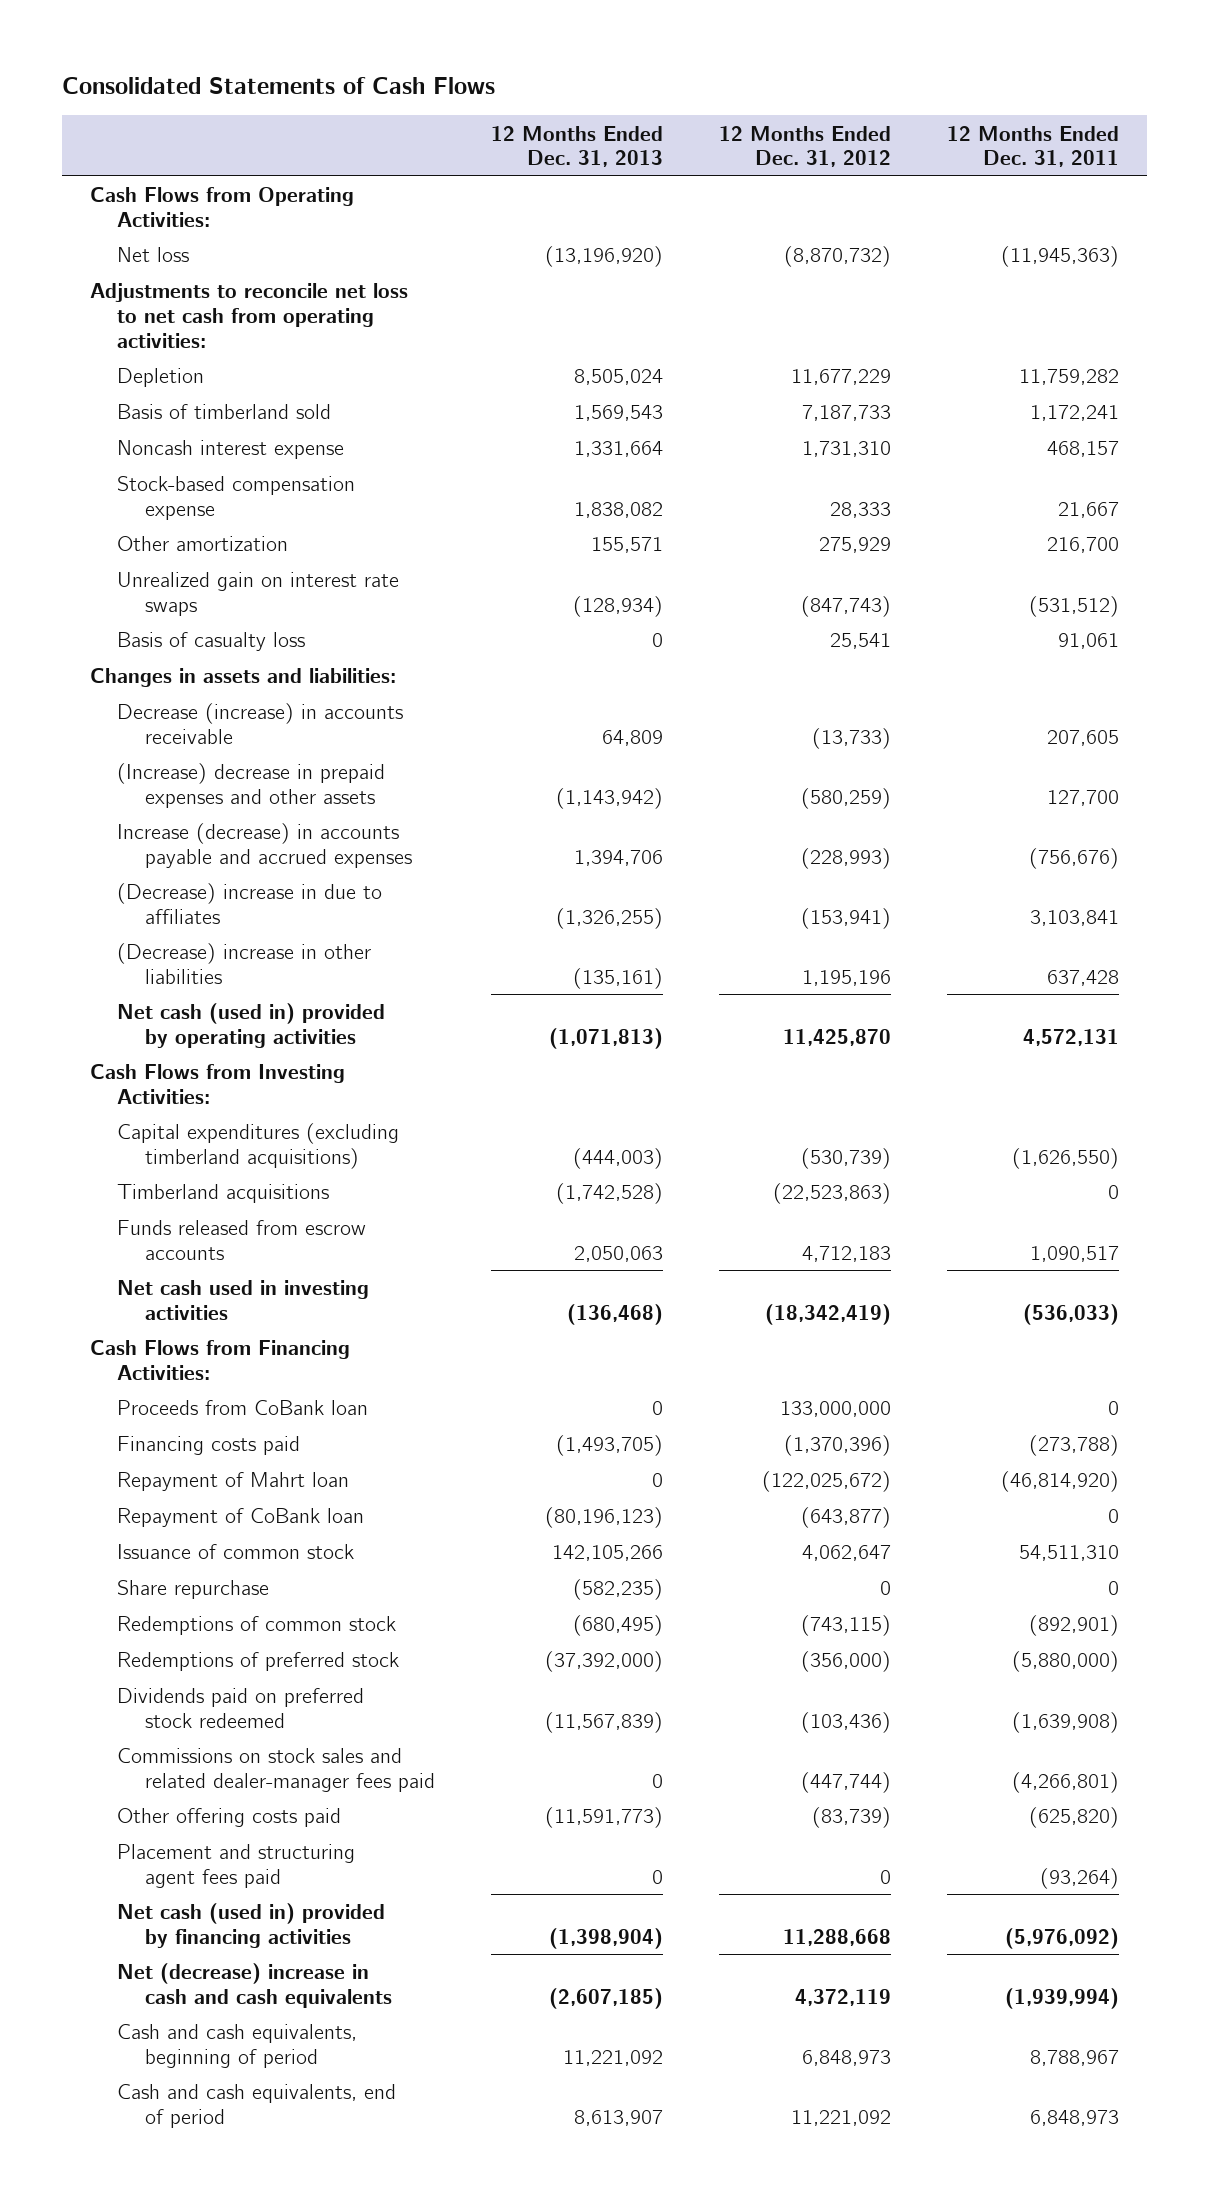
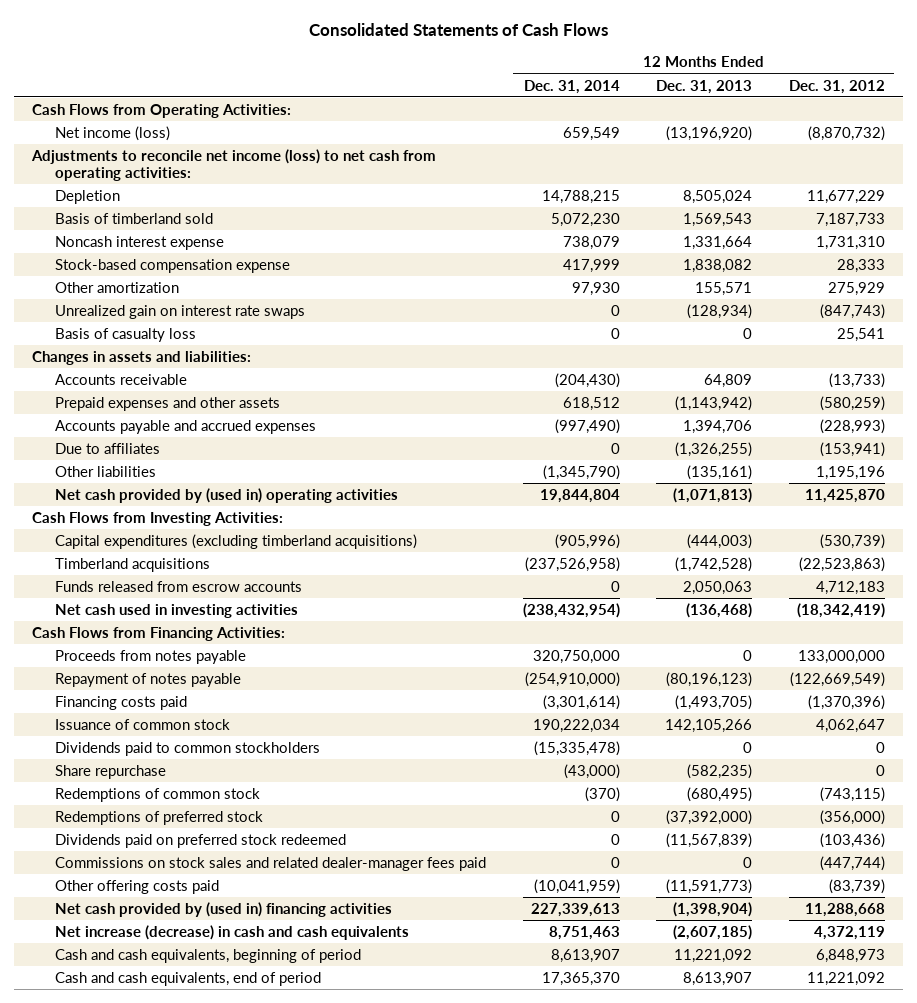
[946,125,1119,168] 12 Months Ended Dec. 31, 2011 -> none
none -> [523,79,620,94] Dec. 31, 2014
[117,247,190,263] Net loss -> [54,125,170,141] Net income (loss)
[89,283,408,348] Adjustments to reconcile net loss to net cash from operating activities: -> [31,148,437,181] Adjustments to reconcile net income (loss) to net cash from operating activities:
[117,703,404,744] Decrease (increase) in accounts receivable -> [54,373,187,385] Accounts receivable
[117,763,386,808] (Increase) decrease in prepaid expenses and other assets -> [54,396,280,411] Prepaid expenses and other assets
[117,823,412,868] Increase (decrease) in accounts payable and accrued expenses -> [54,419,316,434] Accounts payable and accrued expenses
[117,883,383,924] (Decrease) increase in due to affiliates -> [54,442,160,454] Due to affiliates
[117,943,372,984] (Decrease) increase in other liabilities -> [54,465,156,477] Other liabilities
[117,1003,386,1048] Net cash (used in) provided by operating activities -> [54,487,398,503] Net cash provided by (used in) operating activities
[117,1400,369,1416] Proceeds from CoBank loan -> [54,649,246,664] Proceeds from notes payable
none -> [54,672,241,687] Repayment of notes payable
[117,1472,350,1492] Repayment of Mahrt loan -> none
[117,1508,365,1528] Repayment of CoBank loan -> none
none -> [54,741,320,756] Dividends paid to common stockholders
[117,1844,356,1888] Placement and structuring agent fees paid -> none
[117,1903,386,1948] Net cash (used in) provided by financing activities -> [54,901,392,917] Net cash provided by (used in) financing activities
[117,1963,392,2008] Net (decrease) increase in cash and cash equivalents -> [54,924,409,940] Net increase (decrease) in cash and cash equivalents

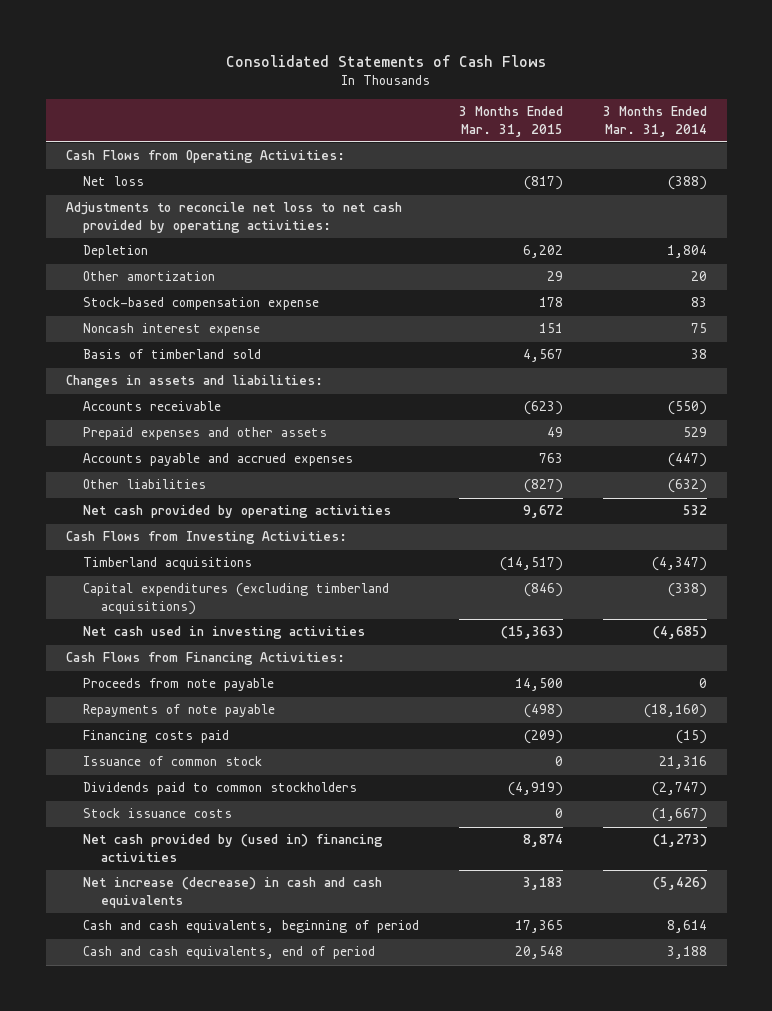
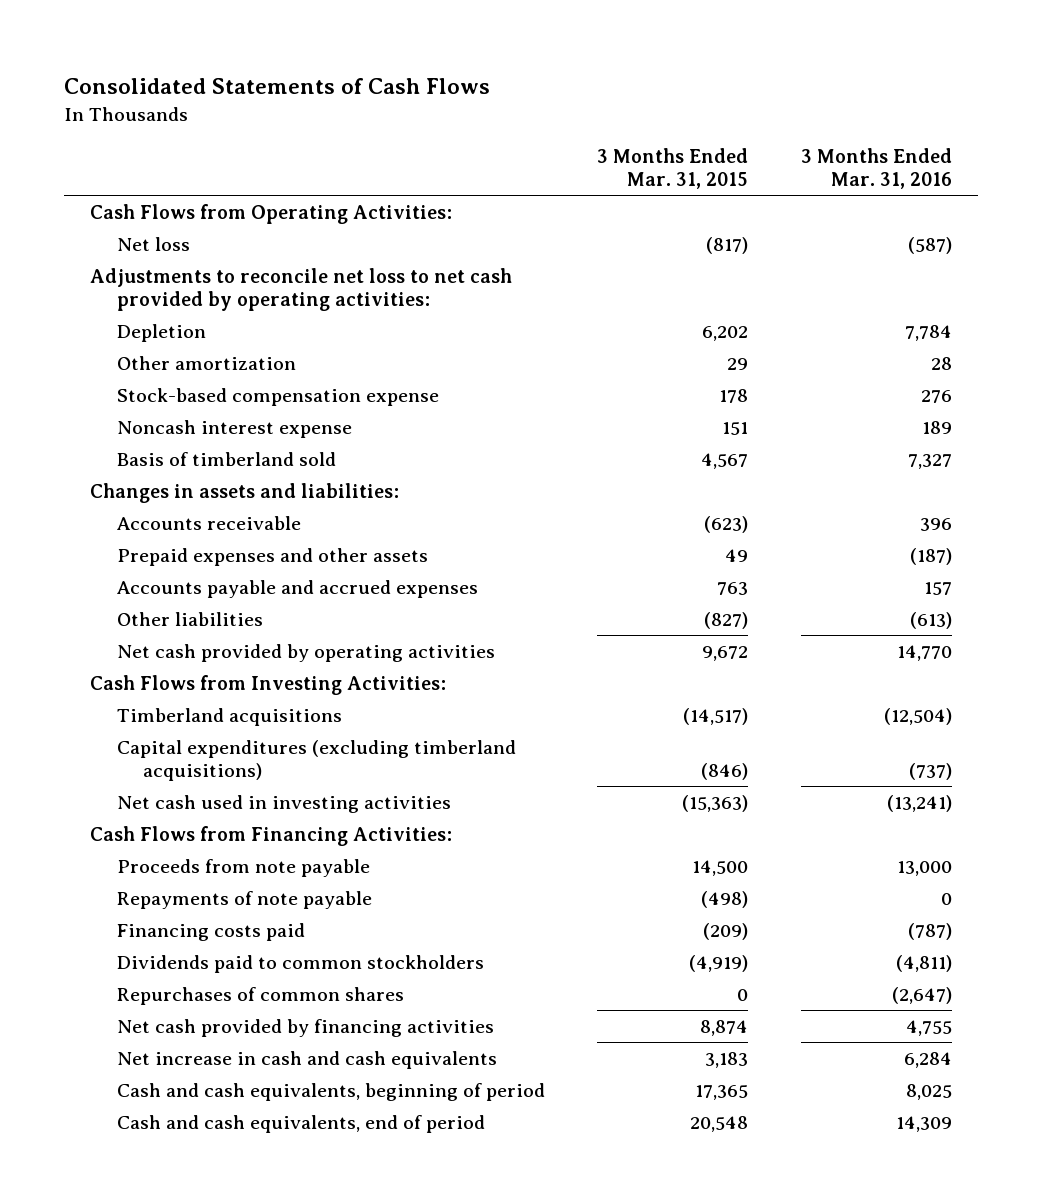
[602,106,707,137] 3 Months Ended Mar. 31, 2014 -> none
none -> [800,147,952,190] 3 Months Ended Mar. 31, 2016
[83,756,263,767] Issuance of common stock -> none
[83,808,233,819] Stock issuance costs -> none
none -> [116,986,404,1005] Repurchases of common shares
[83,834,384,862] Net cash provided by (used in) financing activities -> [116,1018,494,1037] Net cash provided by financing activities
[83,877,383,908] Net increase (decrease) in cash and cash equivalents -> [116,1050,497,1069] Net increase in cash and cash equivalents

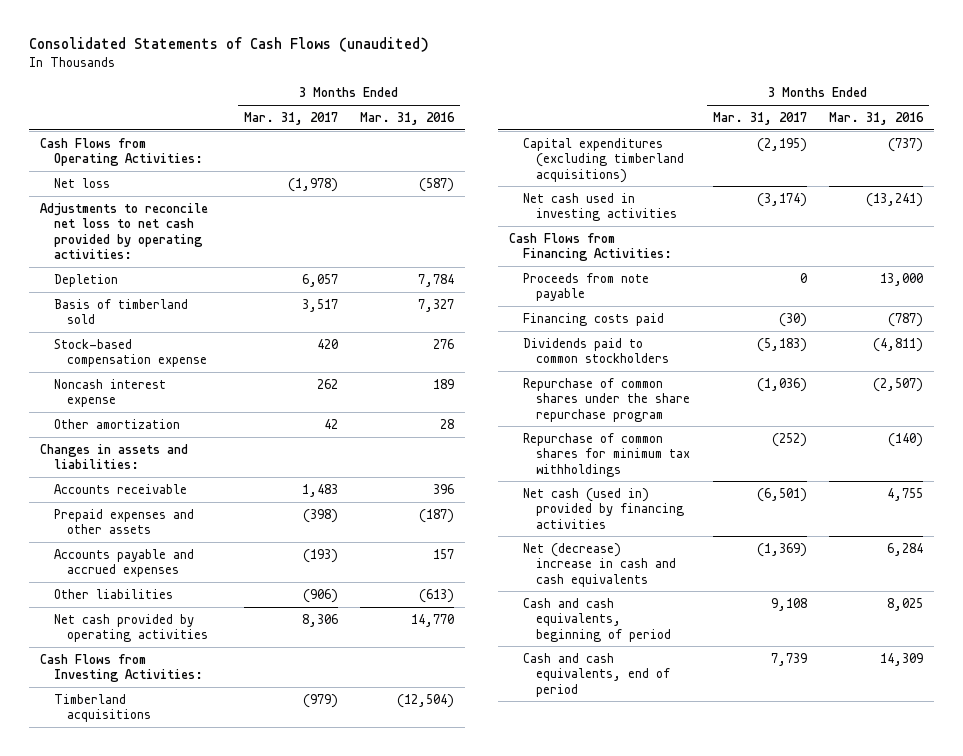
[63,78,490,95] Consolidated Statements of Cash Flows -> [28,37,429,53] Consolidated Statements of Cash Flows (unaudited)
[597,147,749,190] 3 Months Ended Mar. 31, 2015 -> none
none -> [243,112,338,126] Mar. 31, 2017
[116,451,336,466] Basis of timberland sold -> [53,298,188,325] Basis of timberland sold
[116,355,296,370] Other amortization -> [53,418,180,429] Other amortization
[116,890,372,909] Repayments of note payable -> none
[116,986,404,1005] Repurchases of common shares -> [522,377,691,422] Repurchase of common shares under the share repurchase program
[891,986,952,1004] (2,647) -> [873,377,924,392] (2,507)
none -> [522,432,691,477] Repurchase of common shares for minimum tax withholdings
[116,1018,494,1037] Net cash provided by financing activities -> [522,487,685,529] Net cash (used in) provided by financing activities
[116,1050,497,1069] Net increase in cash and cash equivalents -> [522,542,677,587] Net (decrease) increase in cash and cash equivalents

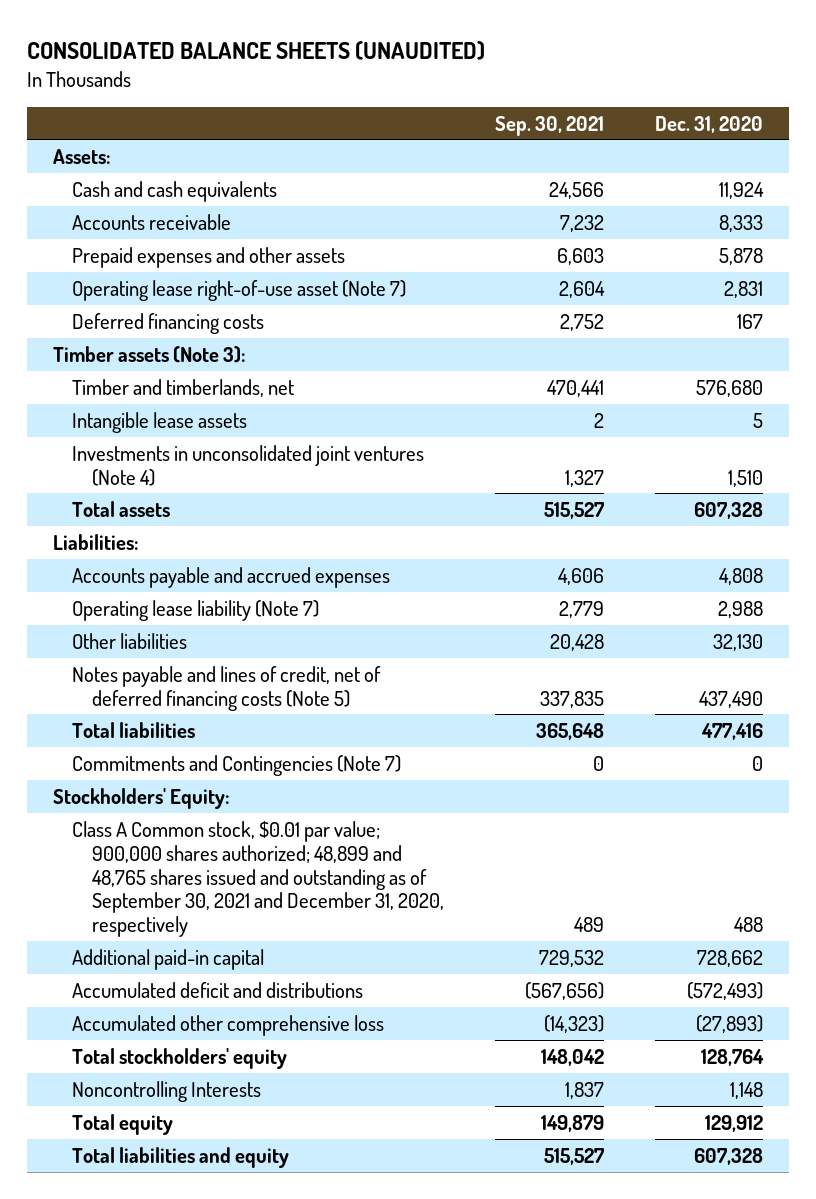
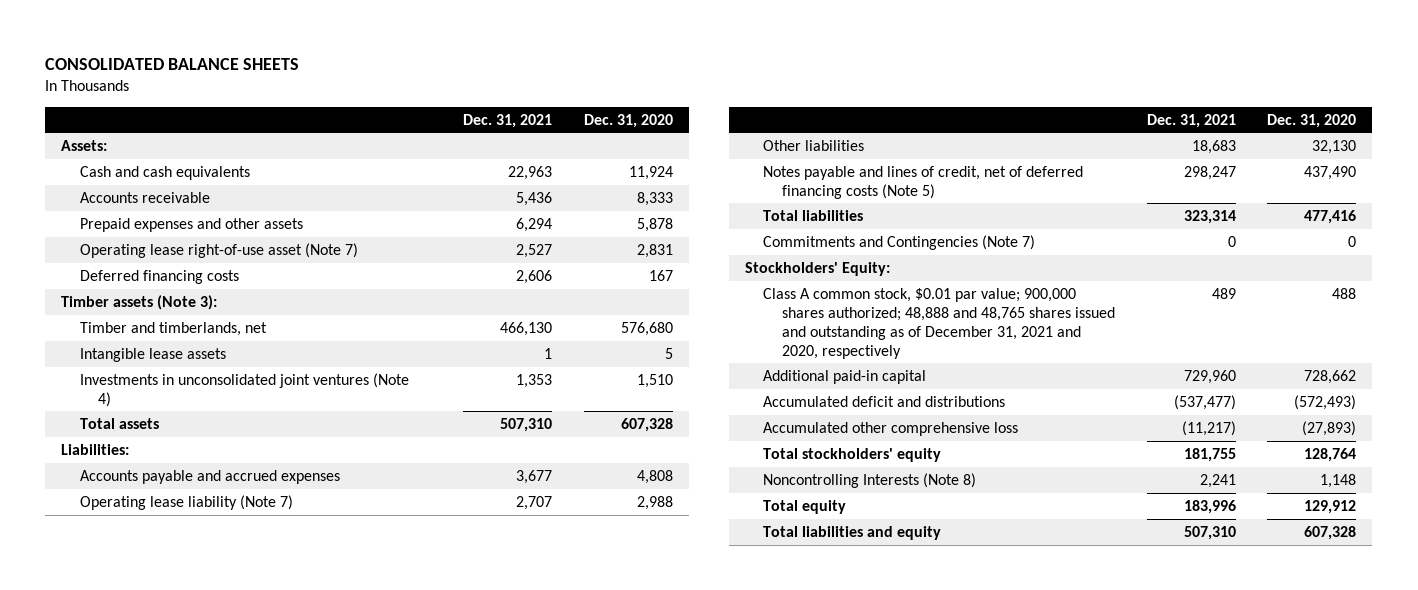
[27,40,486,60] CONSOLIDATED BALANCE SHEETS (UNAUDITED) -> [45,57,300,70] CONSOLIDATED BALANCE SHEETS
[494,115,604,136] Sep. 30, 2021 -> none
none -> [463,113,553,128] Dec. 31, 2021
[72,820,444,938] Class A Common stock, $0.01 par value; 900,000 shares authorized; 48,899 and 48,765 shares issued and outstanding as of September 30, 2021 and December 31, 2020, respectively -> [763,287,1115,359] Class A common stock, $0.01 par value; 900,000 shares authorized; 48,888 and 48,765 shares issued and outstanding as of December 31, 2021 and 2020, respectively
[72,1080,262,1102] Noncontrolling Interests -> [763,472,977,488] Noncontrolling Interests (Note 8)

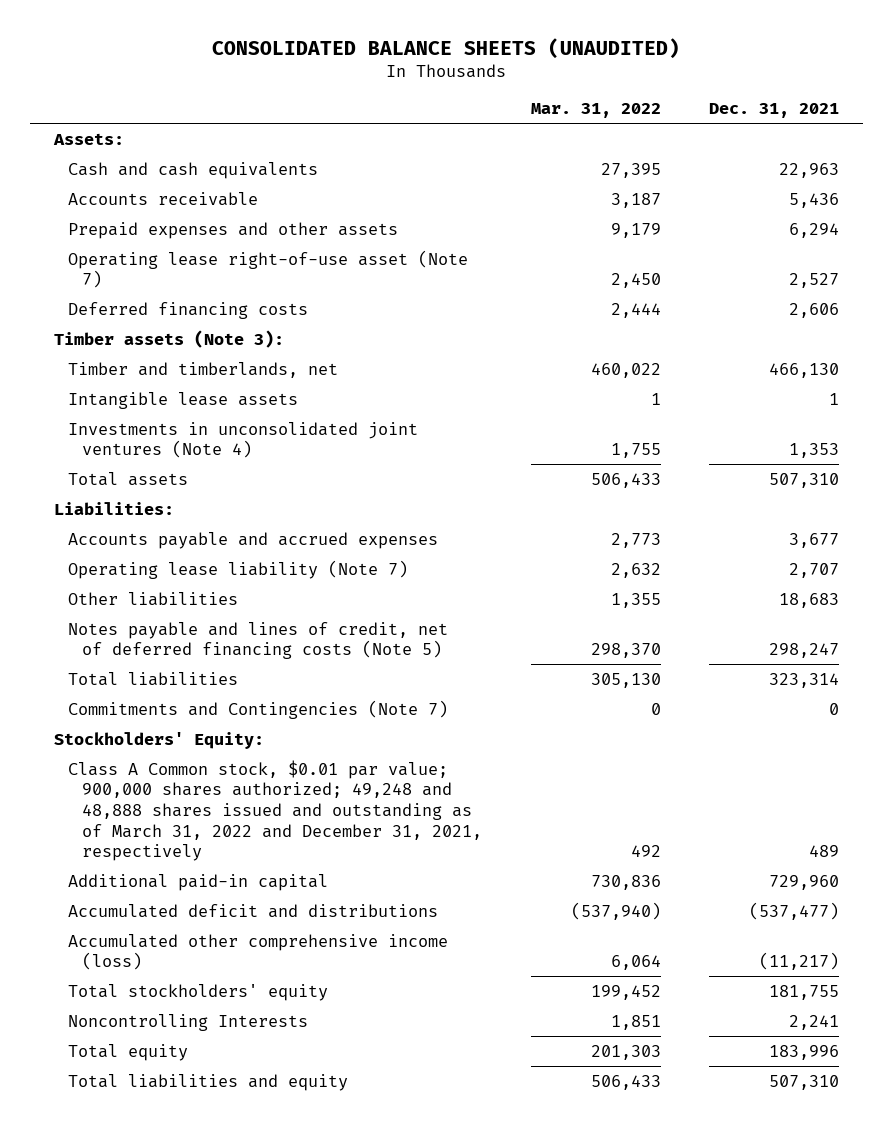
[45,57,300,70] CONSOLIDATED BALANCE SHEETS -> [212,38,681,60] CONSOLIDATED BALANCE SHEETS (UNAUDITED)
[584,113,674,128] Dec. 31, 2020 -> none
none -> [530,103,661,119] Mar. 31, 2022
[763,287,1115,359] Class A common stock, $0.01 par value; 900,000 shares authorized; 48,888 and 48,765 shares issued and outstanding as of December 31, 2021 and 2020, respectively -> [68,759,483,862] Class A Common stock, $0.01 par value; 900,000 shares authorized; 49,248 and 48,888 shares issued and outstanding as of March 31, 2022 and December 31, 2021, respectively
[763,421,1019,436] Accumulated other comprehensive loss -> [68,933,449,971] Accumulated other comprehensive income (loss)
[763,472,977,488] Noncontrolling Interests (Note 8) -> [68,1013,309,1031] Noncontrolling Interests

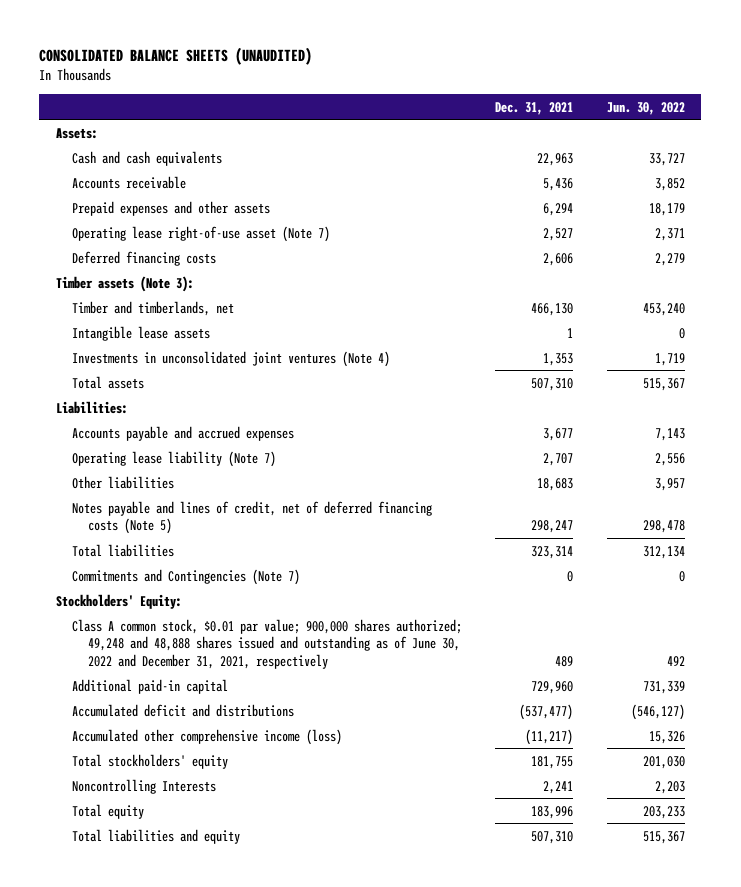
[530,103,661,119] Mar. 31, 2022 -> none
none -> [606,101,685,115] Jun. 30, 2022
[68,759,483,862] Class A Common stock, $0.01 par value; 900,000 shares authorized; 49,248 and 48,888 shares issued and outstanding as of March 31, 2022 and December 31, 2021, respectively -> [72,618,463,669] Class A common stock, $0.01 par value; 900,000 shares authorized; 49,248 and 48,888 shares issued and outstanding as of June 30, 2022 and December 31, 2021, respectively

